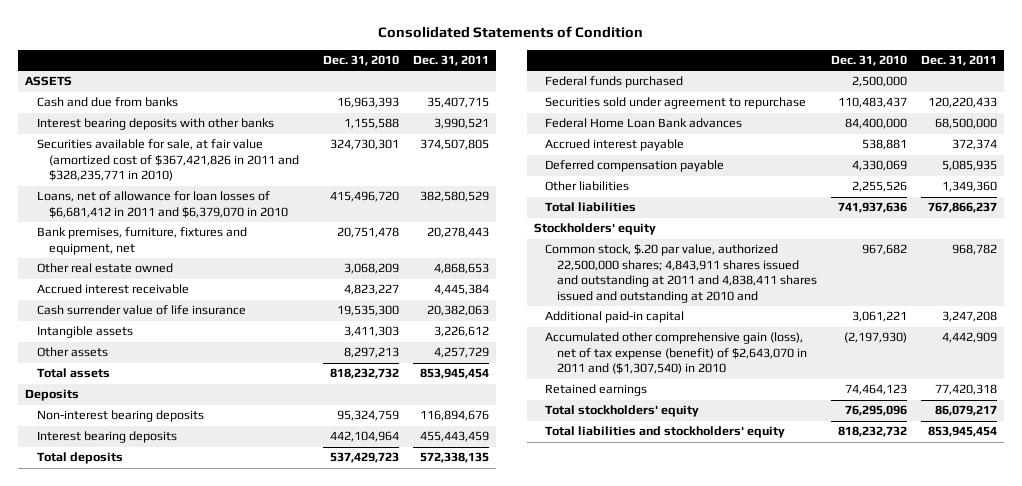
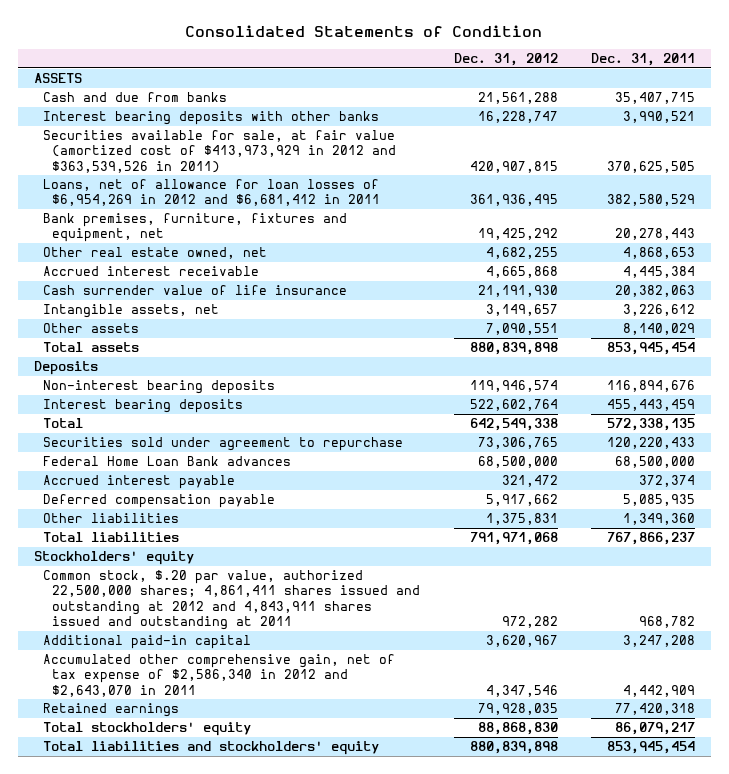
[322,55,399,67] Dec. 31, 2010 -> none
none -> [453,53,558,67] Dec. 31, 2012
[36,139,299,182] Securities available for sale, at fair value (amortized cost of $367,421,826 in 2011 and $328,235,771 in 2010) -> [43,130,397,173] Securities available for sale, at fair value (amortized cost of $413,973,929 in 2012 and $363,539,526 in 2011)
[419,139,489,151] 374,507,805 -> [606,160,695,173] 370,625,505
[36,191,288,218] Loans, net of allowance for loan losses of $6,681,412 in 2011 and $6,379,070 in 2010 -> [43,179,381,207] Loans, net of allowance for loan losses of $6,954,269 in 2012 and $6,681,412 in 2011
[36,263,173,274] Other real estate owned -> [43,247,268,260] Other real estate owned, net
[36,326,133,339] Intangible assets -> [43,304,220,319] Intangible assets, net
[433,347,489,359] 4,257,729 -> [622,323,695,336] 8,140,029
[545,76,684,89] Federal funds purchased -> none
[36,452,123,465] Total deposits -> [43,418,84,429] Total
[545,244,818,304] Common stock, $.20 par value, authorized 22,500,000 shares; 4,843,911 shares issued and outstanding at 2011 and 4,838,411 shares issued and outstanding at 2010 and -> [43,570,421,631] Common stock, $.20 par value, authorized 22,500,000 shares; 4,861,411 shares issued and outstanding at 2012 and 4,843,911 shares issued and outstanding at 2011
[545,332,808,375] Accumulated other comprehensive gain (loss), net of tax expense (benefit) of $2,643,070 in 2011 and ($1,307,540) in 2010 -> [43,654,396,697] Accumulated other comprehensive gain, net of tax expense of $2,586,340 in 2012 and $2,643,070 in 2011

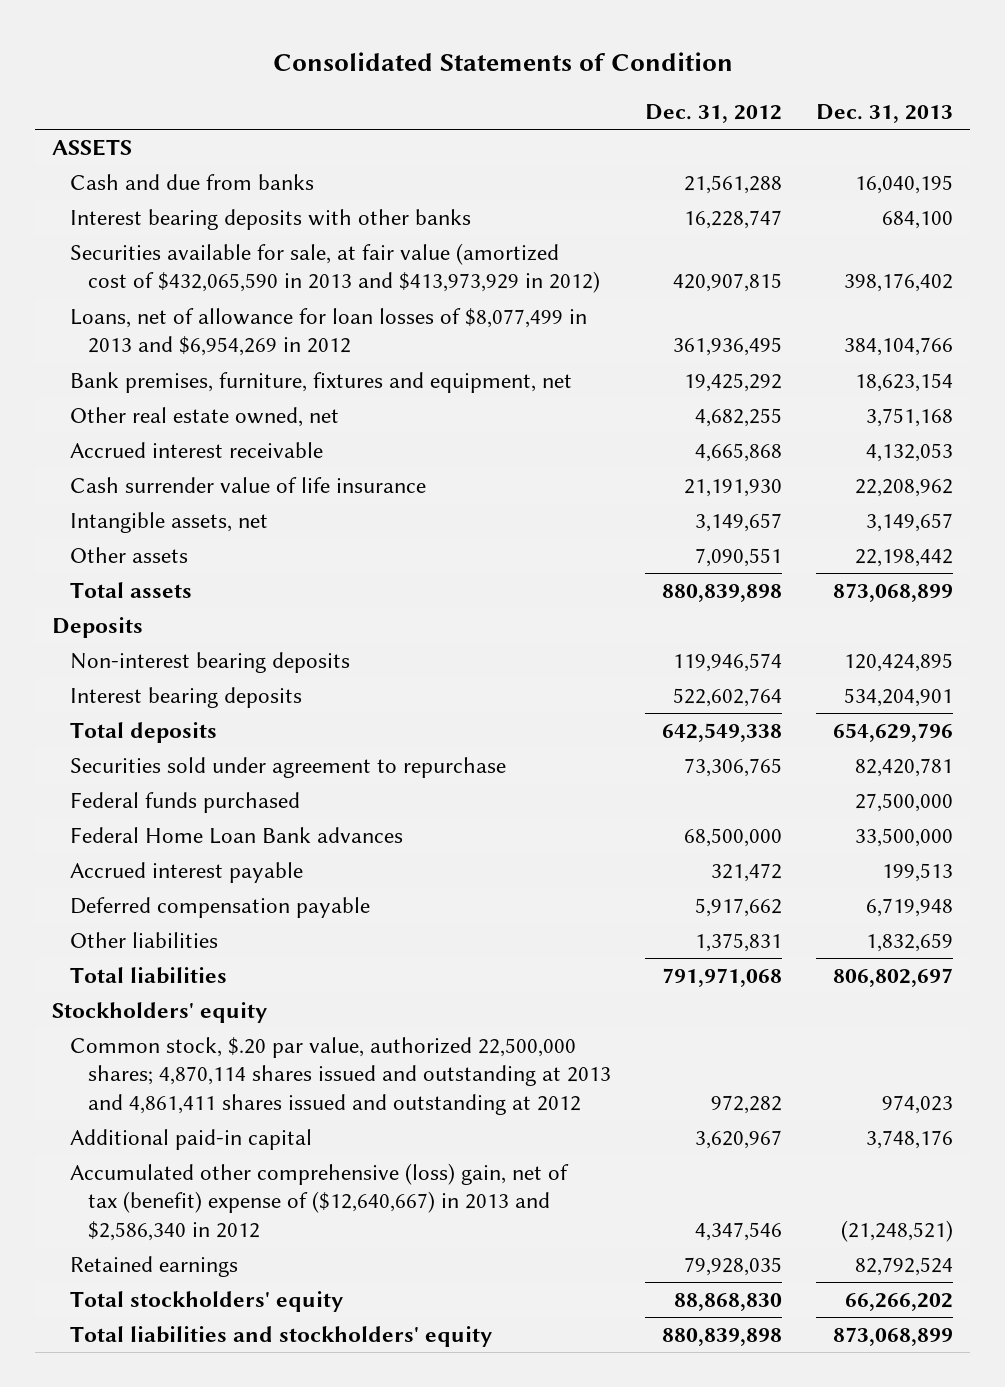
[590,53,695,67] Dec. 31, 2011 -> none
none -> [816,103,954,123] Dec. 31, 2013
[43,130,397,173] Securities available for sale, at fair value (amortized cost of $413,973,929 in 2012 and $363,539,526 in 2011) -> [69,243,600,294] Securities available for sale, at fair value (amortized cost of $432,065,590 in 2013 and $413,973,929 in 2012)
[43,179,381,207] Loans, net of allowance for loan losses of $6,954,269 in 2012 and $6,681,412 in 2011 -> [69,308,587,357] Loans, net of allowance for loan losses of $8,077,499 in 2013 and $6,954,269 in 2012
[43,418,84,429] Total -> [69,722,217,744] Total deposits
none -> [69,792,300,814] Federal funds purchased
[43,570,421,631] Common stock, $.20 par value, authorized 22,500,000 shares; 4,861,411 shares issued and outstanding at 2012 and 4,843,911 shares issued and outstanding at 2011 -> [69,1037,611,1115] Common stock, $.20 par value, authorized 22,500,000 shares; 4,870,114 shares issued and outstanding at 2013 and 4,861,411 shares issued and outstanding at 2012
[43,654,396,697] Accumulated other comprehensive gain, net of tax expense of $2,586,340 in 2012 and $2,643,070 in 2011 -> [69,1163,569,1241] Accumulated other comprehensive (loss) gain, net of tax (benefit) expense of ($12,640,667) in 2013 and $2,586,340 in 2012

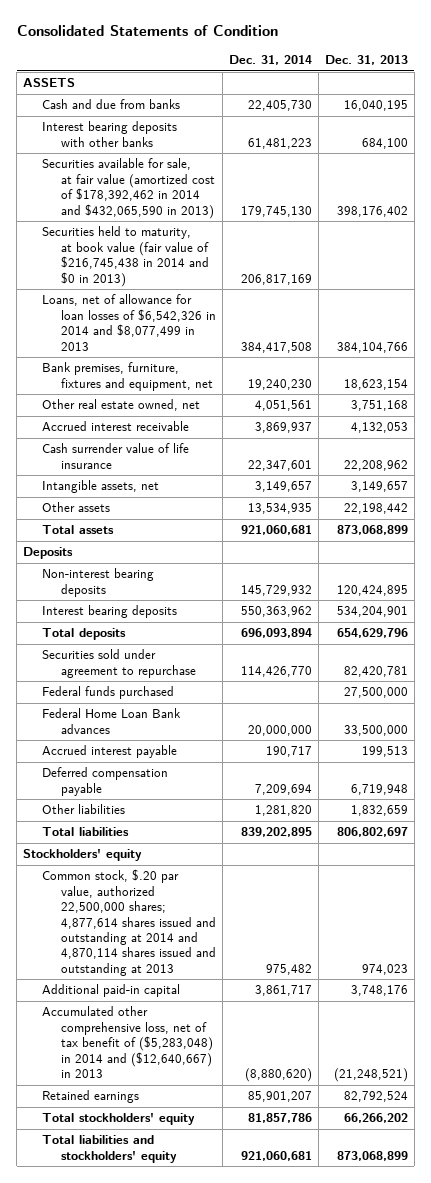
[645,103,783,123] Dec. 31, 2012 -> none
none -> [229,55,313,66] Dec. 31, 2014
[69,243,600,294] Securities available for sale, at fair value (amortized cost of $432,065,590 in 2013 and $413,973,929 in 2012) -> [42,158,216,219] Securities available for sale, at fair value (amortized cost of $178,392,462 in 2014 and $432,065,590 in 2013)
none -> [42,226,210,287] Securities held to maturity, at book value (fair value of $216,745,438 in 2014 and $0 in 2013)
[69,308,587,357] Loans, net of allowance for loan losses of $8,077,499 in 2013 and $6,954,269 in 2012 -> [42,294,217,351] Loans, net of allowance for loan losses of $6,542,326 in 2014 and $8,077,499 in 2013
[69,1037,611,1115] Common stock, $.20 par value, authorized 22,500,000 shares; 4,870,114 shares issued and outstanding at 2013 and 4,861,411 shares issued and outstanding at 2012 -> [42,869,217,976] Common stock, $.20 par value, authorized 22,500,000 shares; 4,877,614 shares issued and outstanding at 2014 and 4,870,114 shares issued and outstanding at 2013
[69,1163,569,1241] Accumulated other comprehensive (loss) gain, net of tax (benefit) expense of ($12,640,667) in 2013 and $2,586,340 in 2012 -> [42,1006,214,1079] Accumulated other comprehensive loss, net of tax benefit of ($5,283,048) in 2014 and ($12,640,667) in 2013

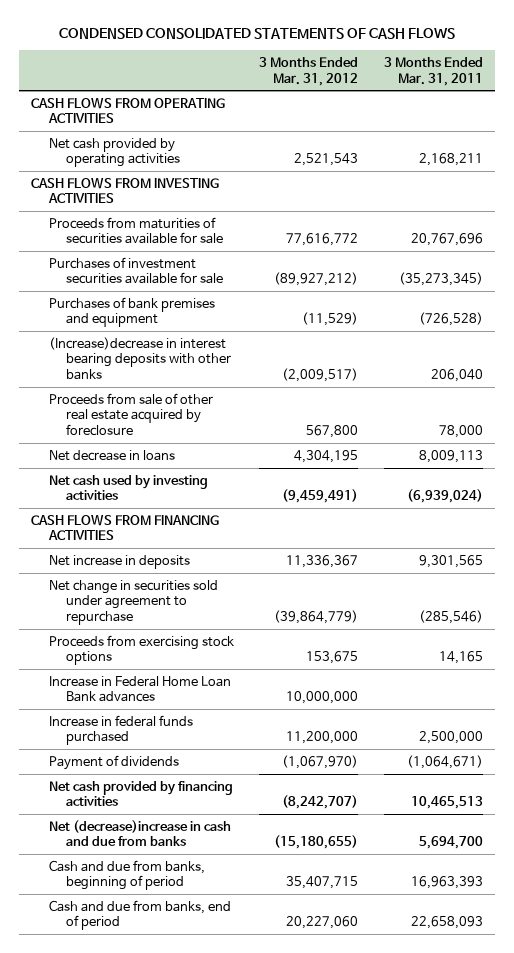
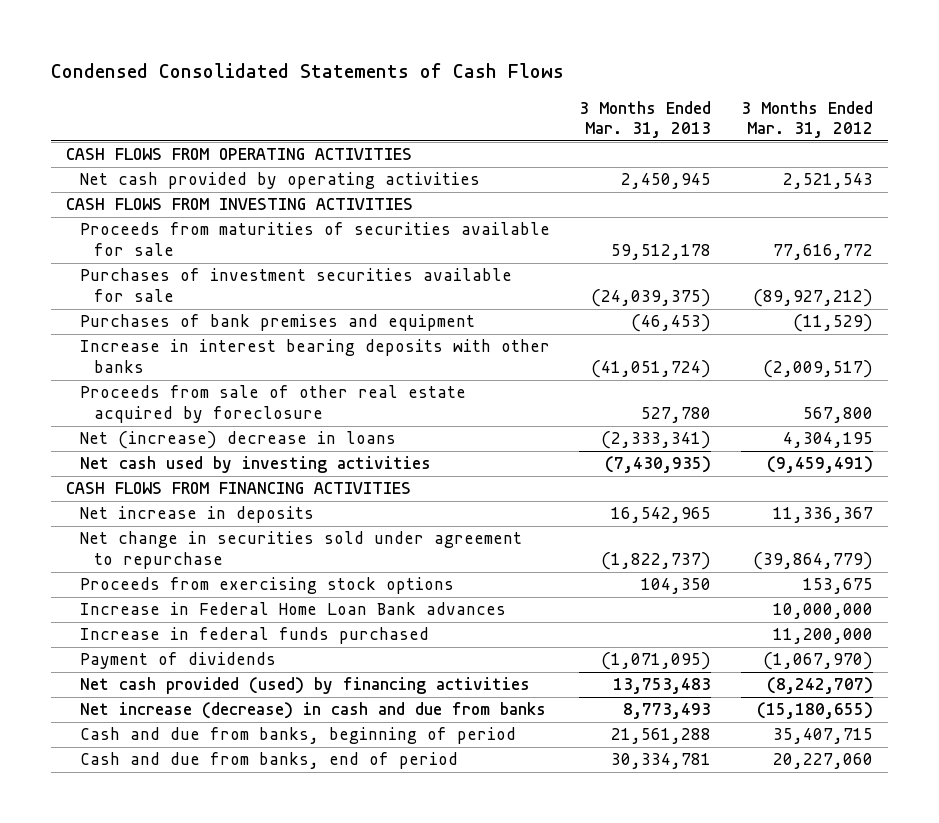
[59,27,456,39] CONDENSED CONSOLIDATED STATEMENTS OF CASH FLOWS -> [51,62,565,78] Condensed Consolidated Statements of Cash Flows
[383,56,483,86] 3 Months Ended Mar. 31, 2011 -> none
none -> [579,100,712,139] 3 Months Ended Mar. 31, 2013
[48,336,231,380] (Increase)decrease in interest bearing deposits with other banks -> [79,339,550,374] Increase in interest bearing deposits with other banks
[48,449,175,461] Net decrease in loans -> [79,431,396,450] Net (increase) decrease in loans
[48,780,233,807] Net cash provided by financing activities -> [79,677,530,695] Net cash provided (used) by financing activities
[48,819,231,847] Net (decrease)increase in cash and due from banks -> [79,702,546,720] Net increase (decrease) in cash and due from banks

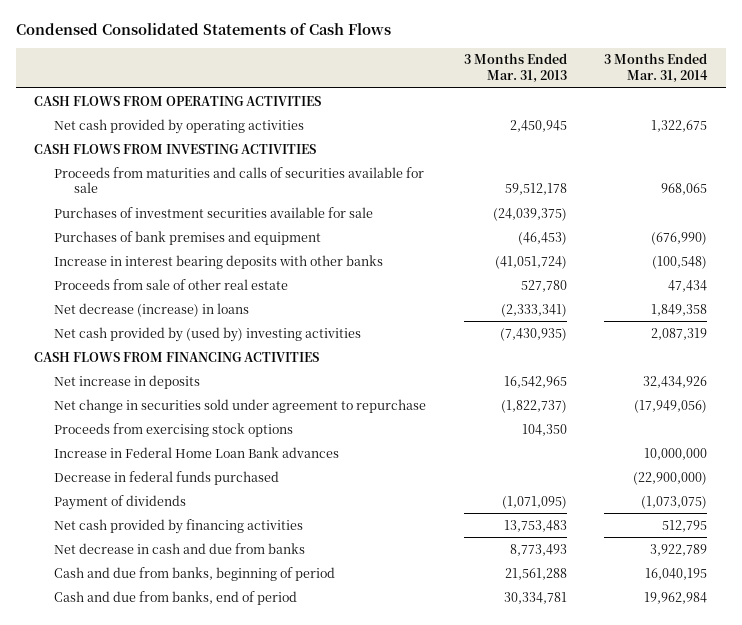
[740,100,873,139] 3 Months Ended Mar. 31, 2012 -> none
none -> [604,53,709,84] 3 Months Ended Mar. 31, 2014
[79,222,550,257] Proceeds from maturities of securities available for sale -> [54,166,425,194] Proceeds from maturities and calls of securities available for sale
[79,385,466,424] Proceeds from sale of other real estate acquired by foreclosure -> [54,278,289,290] Proceeds from sale of other real estate
[79,431,396,450] Net (increase) decrease in loans -> [54,302,250,317] Net decrease (increase) in loans
[79,456,431,474] Net cash used by investing activities -> [54,326,362,342] Net cash provided by (used by) investing activities
[79,627,429,645] Increase in federal funds purchased -> [54,470,280,485] Decrease in federal funds purchased
[79,677,530,695] Net cash provided (used) by financing activities -> [54,518,304,534] Net cash provided by financing activities
[79,702,546,720] Net increase (decrease) in cash and due from banks -> [54,542,306,554] Net decrease in cash and due from banks

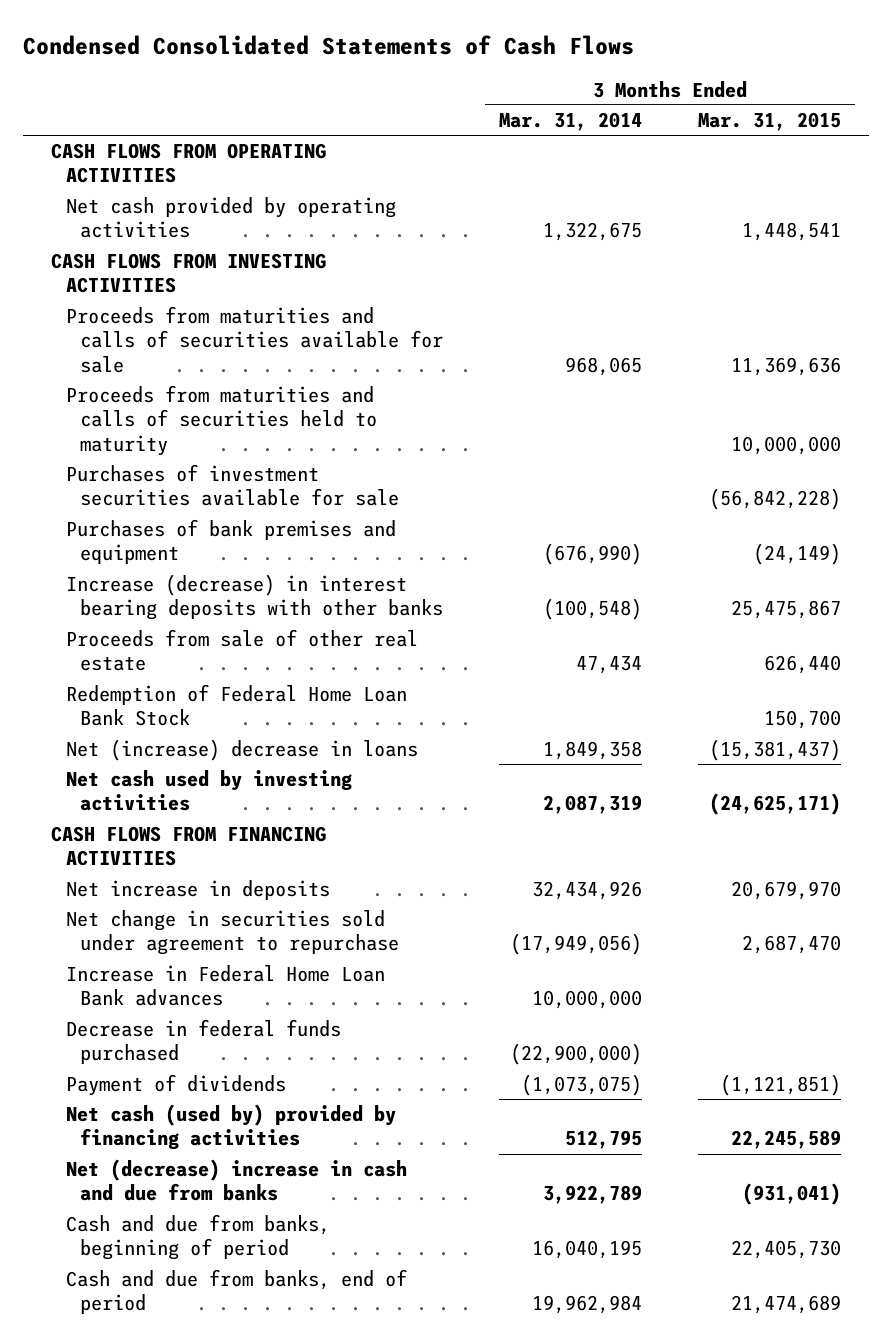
[463,53,567,84] 3 Months Ended Mar. 31, 2013 -> none
none -> [698,111,842,131] Mar. 31, 2015
none -> [65,385,378,456] Proceeds from maturities and calls of securities held to maturity
[54,254,384,269] Increase in interest bearing deposits with other banks -> [65,574,444,621] Increase (decrease) in interest bearing deposits with other banks
none -> [65,684,407,727] Redemption of Federal Home Loan Bank Stock
[54,302,250,317] Net decrease (increase) in loans -> [65,739,418,762] Net (increase) decrease in loans
[54,326,362,342] Net cash provided by (used by) investing activities -> [65,770,352,812] Net cash used by investing activities
[54,422,294,437] Proceeds from exercising stock options -> none
[54,518,304,534] Net cash provided by financing activities -> [65,1104,396,1151] Net cash (used by) provided by financing activities
[54,542,306,554] Net decrease in cash and due from banks -> [65,1159,407,1202] Net (decrease) increase in cash and due from banks

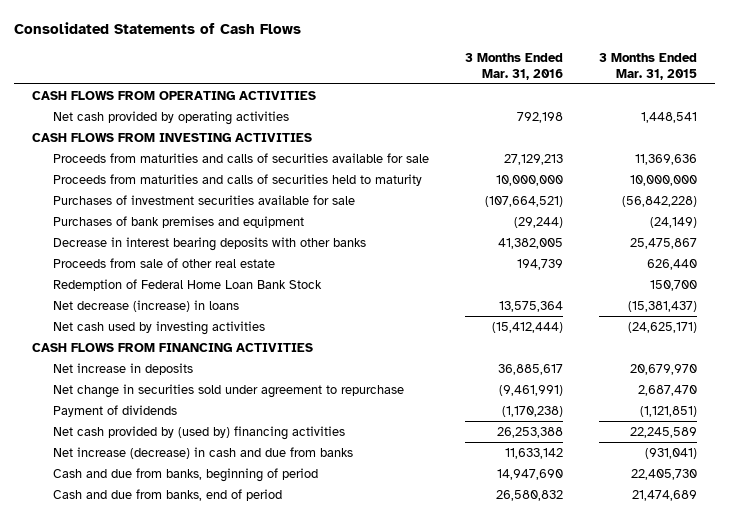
[23,35,635,56] Condensed Consolidated Statements of Cash Flows -> [14,22,302,35] Consolidated Statements of Cash Flows
[499,111,643,131] Mar. 31, 2014 -> none
none -> [464,53,563,80] 3 Months Ended Mar. 31, 2016
[65,574,444,621] Increase (decrease) in interest bearing deposits with other banks -> [52,236,366,251] Decrease in interest bearing deposits with other banks
[65,739,418,762] Net (increase) decrease in loans -> [52,299,239,312] Net decrease (increase) in loans
[65,965,385,1007] Increase in Federal Home Loan Bank advances -> none
[65,1019,341,1065] Decrease in federal funds purchased -> none
[65,1104,396,1151] Net cash (used by) provided by financing activities -> [52,425,345,440] Net cash provided by (used by) financing activities
[65,1159,407,1202] Net (decrease) increase in cash and due from banks -> [52,446,353,459] Net increase (decrease) in cash and due from banks

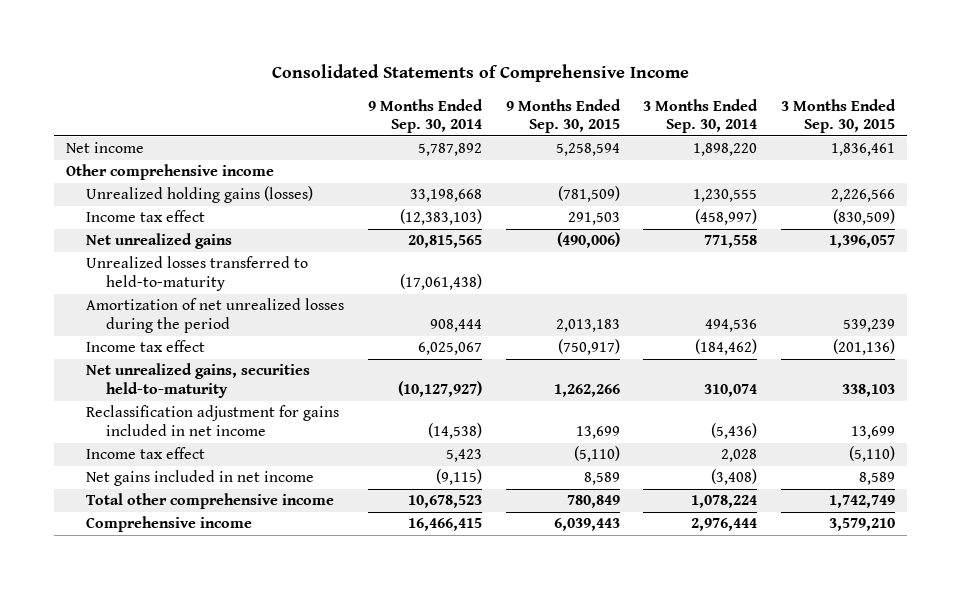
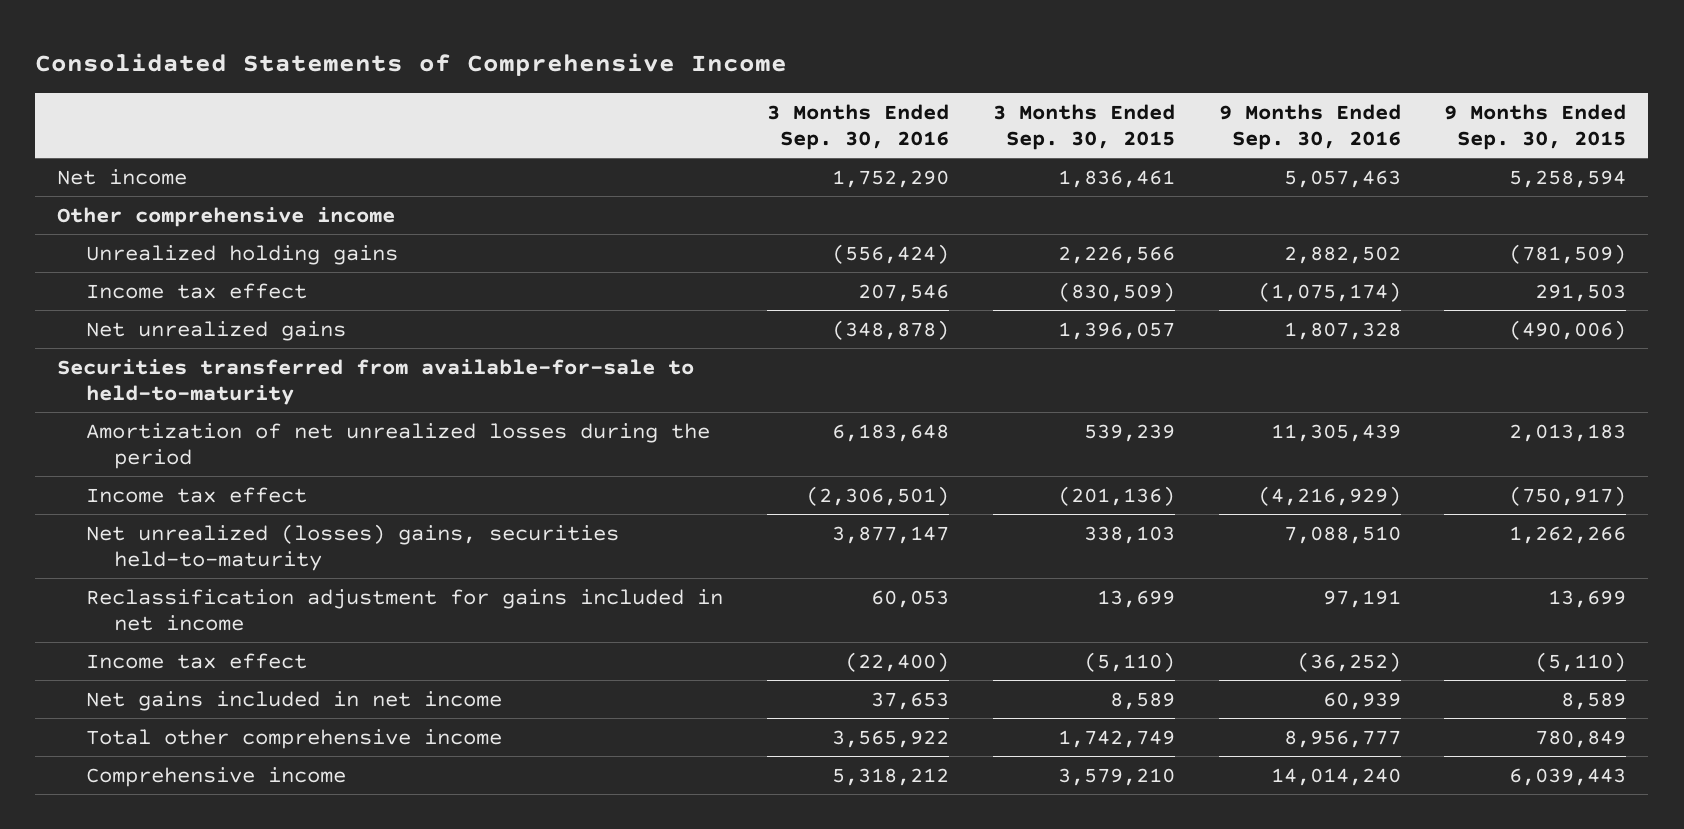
[367,98,483,134] 9 Months Ended Sep. 30, 2014 -> none
[643,98,759,134] 3 Months Ended Sep. 30, 2014 -> none
none -> [766,103,949,150] 3 Months Ended Sep. 30, 2016
none -> [1218,103,1401,150] 9 Months Ended Sep. 30, 2016
[85,186,313,204] Unrealized holding gains (losses) -> [85,244,398,265] Unrealized holding gains
[85,256,308,292] Unrealized losses transferred to held-to-maturity -> none
none -> [57,358,695,405] Securities transferred from available-for-sale to held-to-maturity
[85,363,310,399] Net unrealized gains, securities held-to-maturity -> [85,523,619,571] Net unrealized (losses) gains, securities held-to-maturity

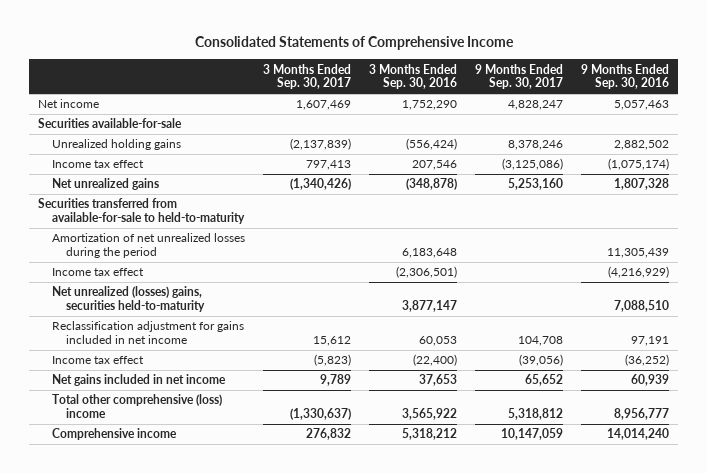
[992,103,1175,150] 3 Months Ended Sep. 30, 2015 -> none
[1444,103,1627,150] 9 Months Ended Sep. 30, 2015 -> none
none -> [263,63,352,90] 3 Months Ended Sep. 30, 2017
none -> [475,63,564,90] 9 Months Ended Sep. 30, 2017
[57,206,396,227] Other comprehensive income -> none
none -> [38,118,183,129] Securities available-for-sale
[85,728,502,749] Total other comprehensive income -> [52,394,223,419] Total other comprehensive (loss) income

